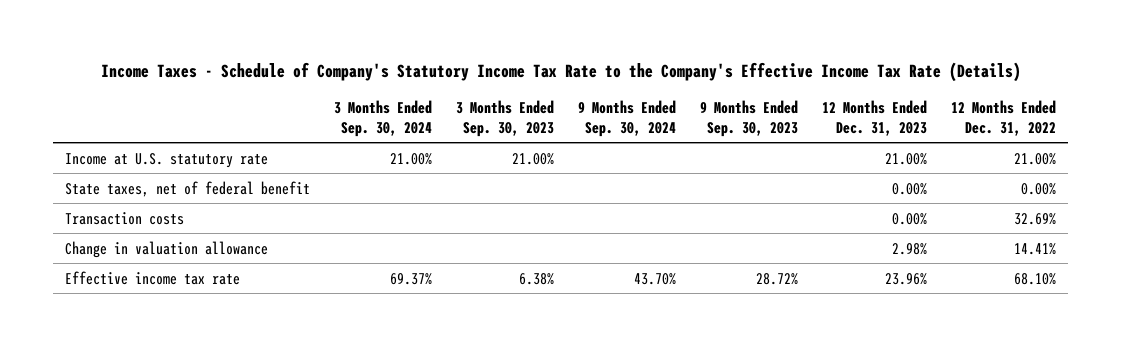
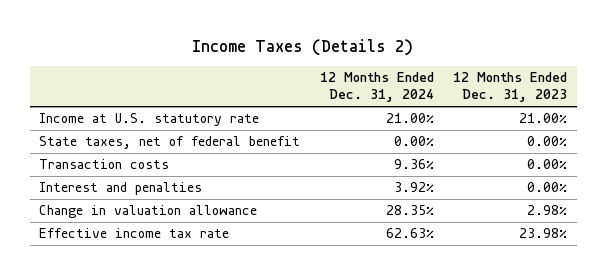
[100,62,1021,83] Income Taxes - Schedule of Company's Statutory Income Tax Rate to the Company's Effective Income Tax Rate (Details) -> [192,38,414,56] Income Taxes (Details 2)
[334,100,433,137] 3 Months Ended Sep. 30, 2024 -> none
[456,100,555,137] 3 Months Ended Sep. 30, 2023 -> none
[578,100,677,137] 9 Months Ended Sep. 30, 2024 -> none
[700,100,799,137] 9 Months Ended Sep. 30, 2023 -> none
[951,100,1057,136] 12 Months Ended Dec. 31, 2022 -> none
none -> [319,72,434,103] 12 Months Ended Dec. 31, 2024
none -> [39,182,203,196] Interest and penalties
[885,272,928,285] 23.96% -> [519,228,568,239] 23.98%

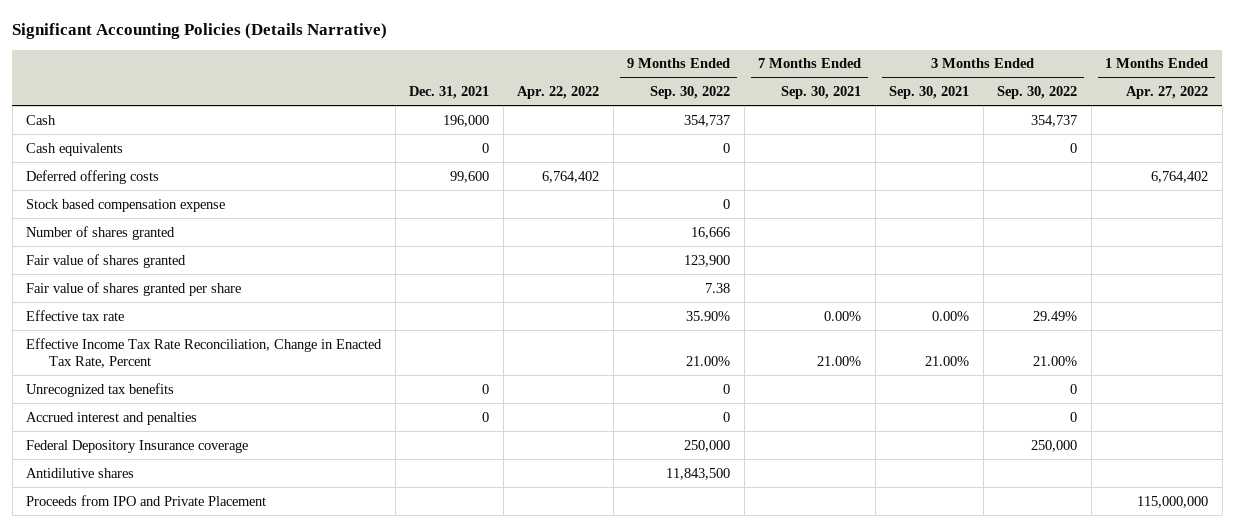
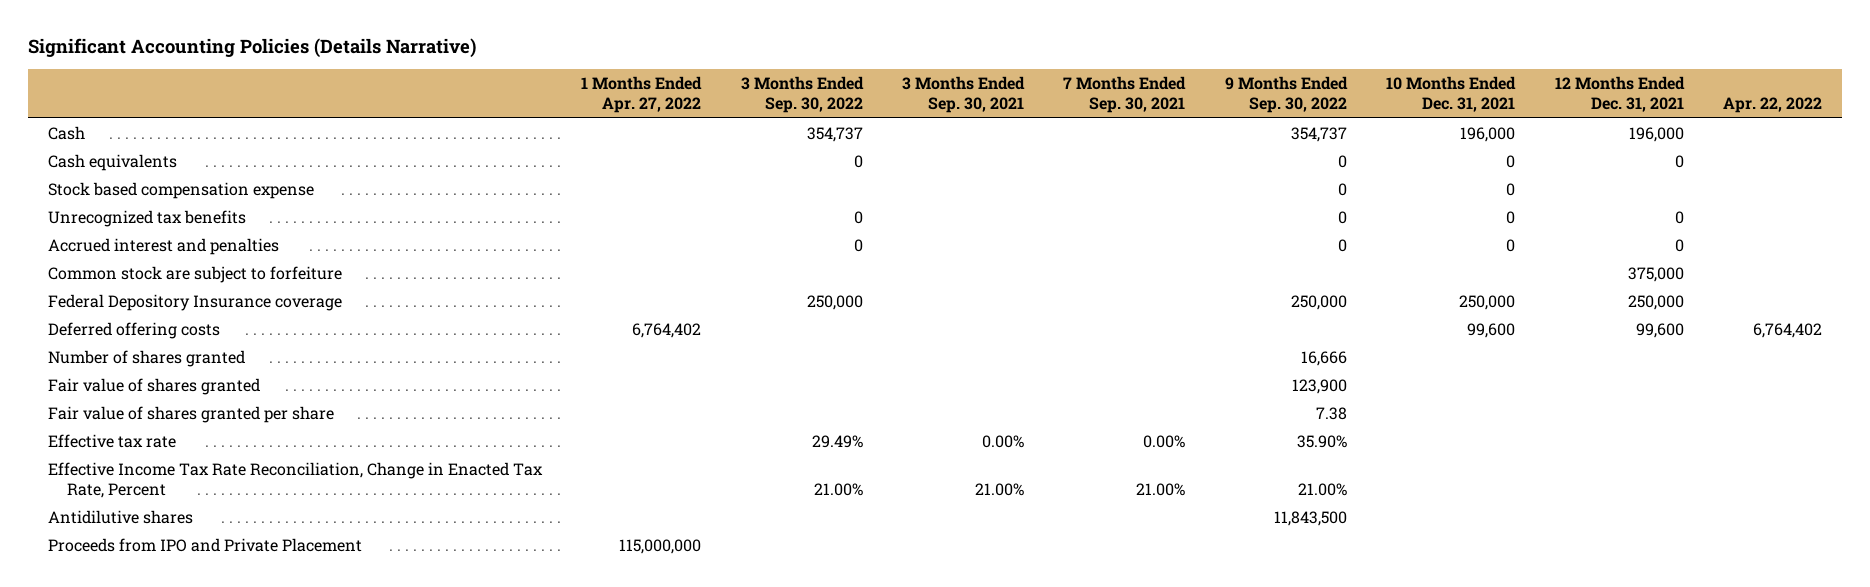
[409,86,490,100] Dec. 31, 2021 -> none
none -> [1386,76,1517,113] 10 Months Ended Dec. 31, 2021
none -> [1554,76,1685,113] 12 Months Ended Dec. 31, 2021
[26,382,175,397] Unrecognized tax benefits -> [47,210,246,228] Unrecognized tax benefits
[26,411,198,425] Accrued interest and penalties -> [47,238,279,256] Accrued interest and penalties
none -> [47,266,342,284] Common stock are subject to forfeiture
[26,439,249,453] Federal Depository Insurance coverage -> [47,294,342,312] Federal Depository Insurance coverage
[26,169,160,184] Deferred offering costs -> [47,322,220,340] Deferred offering costs

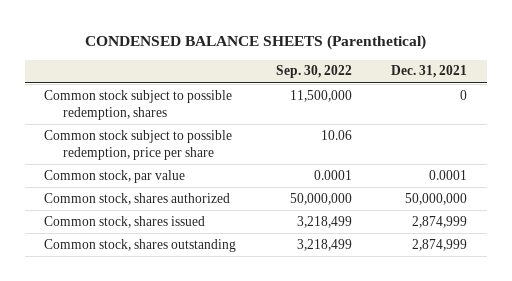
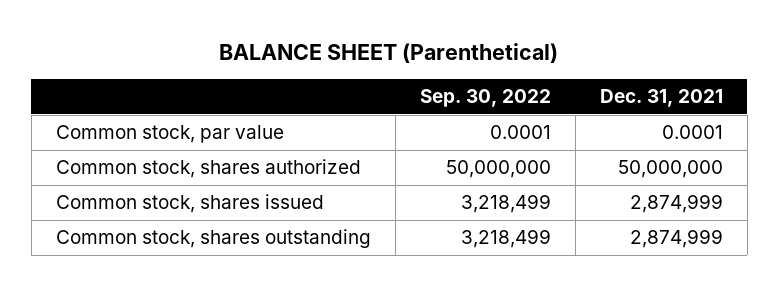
[84,34,426,50] CONDENSED BALANCE SHEETS (Parenthetical) -> [219,43,559,64] BALANCE SHEET (Parenthetical)
[44,89,233,120] Common stock subject to possible redemption, shares -> none
[44,129,233,160] Common stock subject to possible redemption, price per share -> none

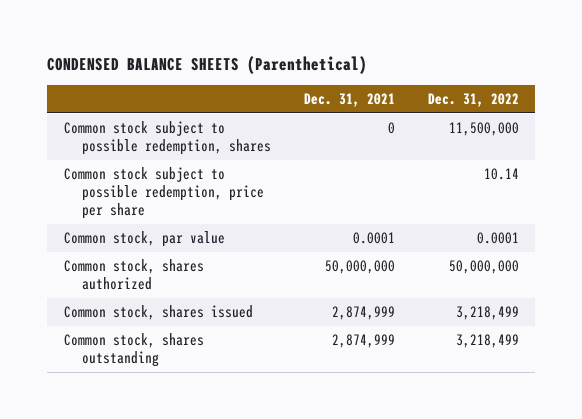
[219,43,559,64] BALANCE SHEET (Parenthetical) -> [47,56,368,75] CONDENSED BALANCE SHEETS (Parenthetical)
[419,89,551,108] Sep. 30, 2022 -> none
none -> [427,93,519,108] Dec. 31, 2022
none -> [63,121,271,156] Common stock subject to possible redemption, shares
none -> [63,167,264,220] Common stock subject to possible redemption, price per share

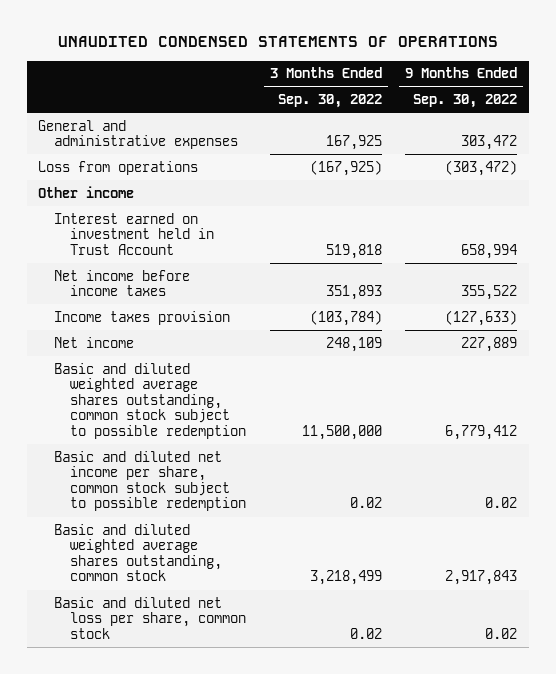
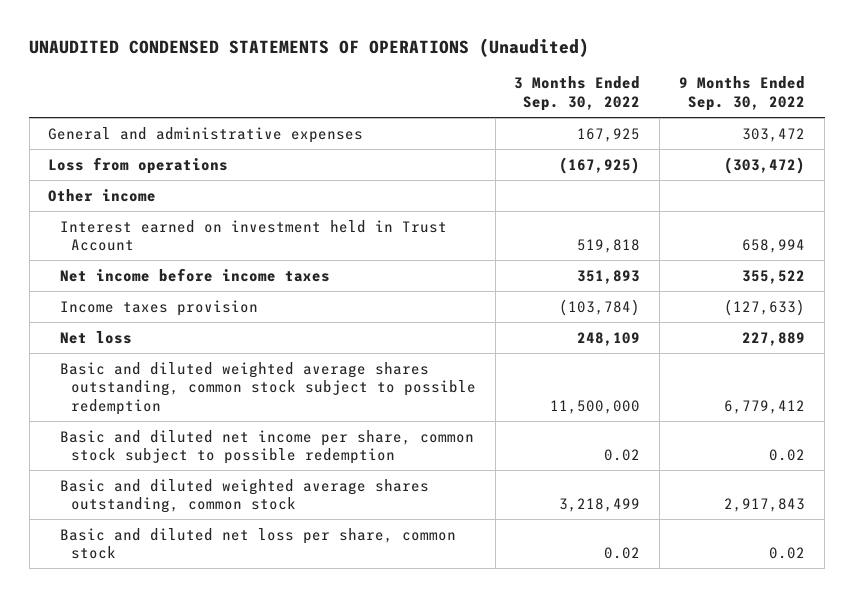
[57,36,498,48] UNAUDITED CONDENSED STATEMENTS OF OPERATIONS -> [29,37,590,57] UNAUDITED CONDENSED STATEMENTS OF OPERATIONS (Unaudited)
[54,336,135,348] Net income -> [59,330,132,344] Net loss

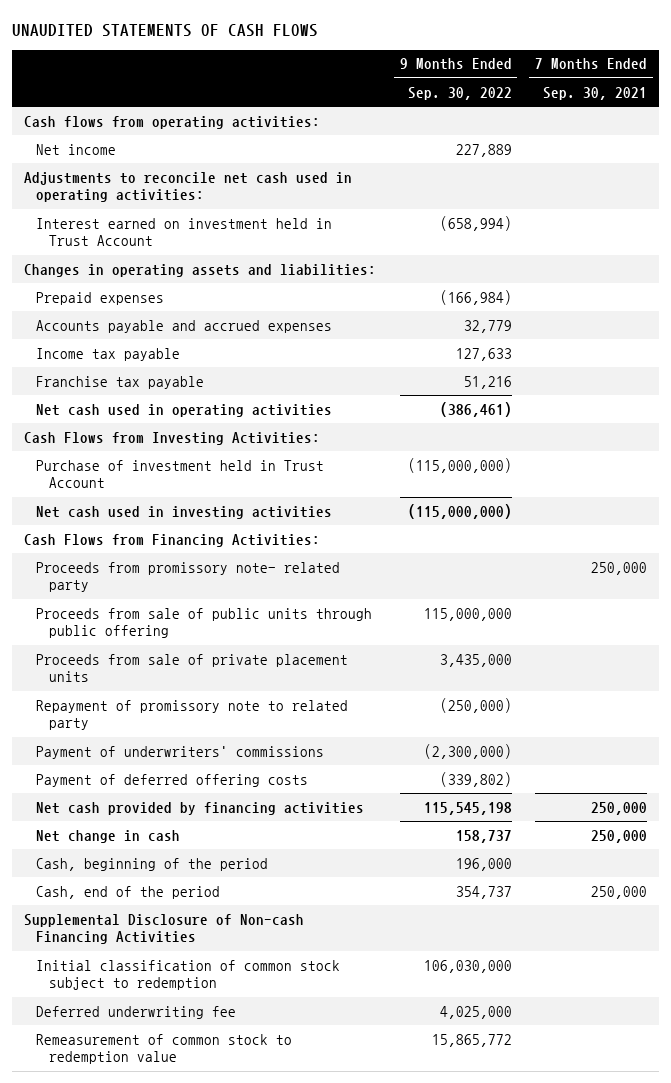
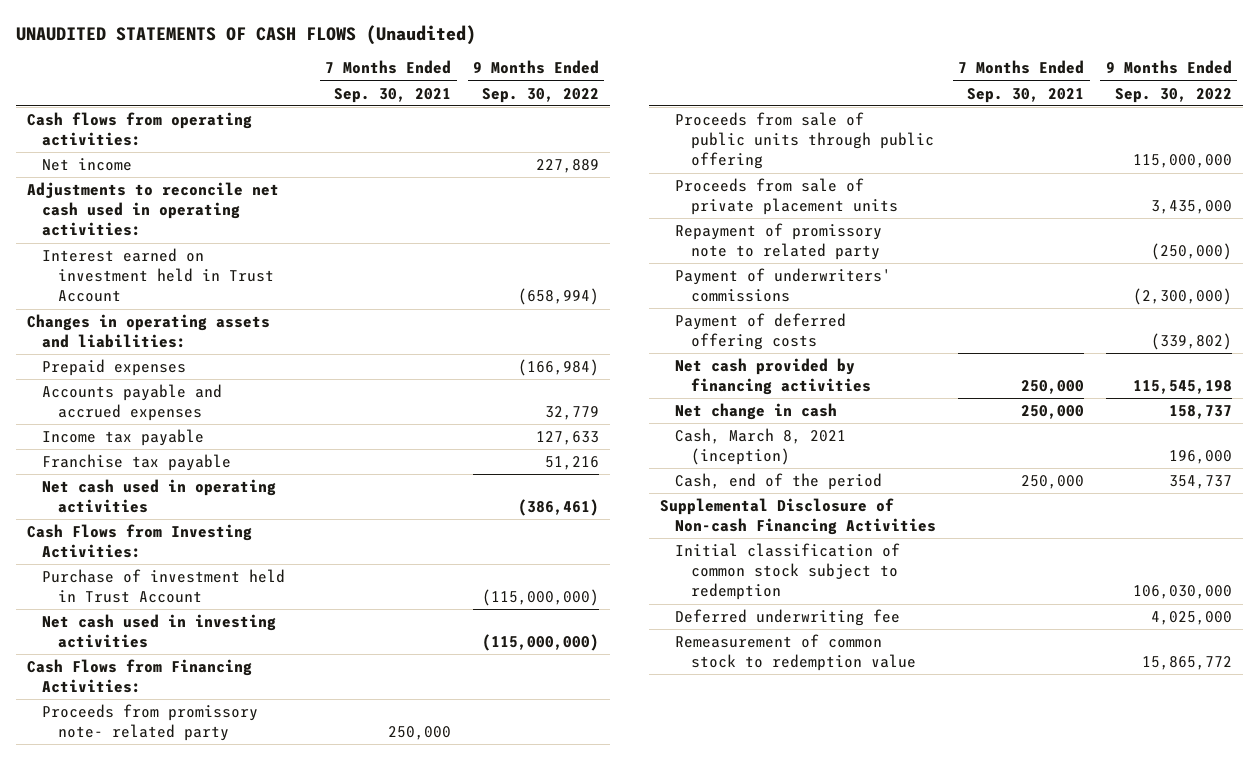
[12,23,319,37] UNAUDITED STATEMENTS OF CASH FLOWS -> [15,24,476,45] UNAUDITED STATEMENTS OF CASH FLOWS (Unaudited)
[36,857,269,871] Cash, beginning of the period -> [675,428,847,466] Cash, March 8, 2021 (inception)

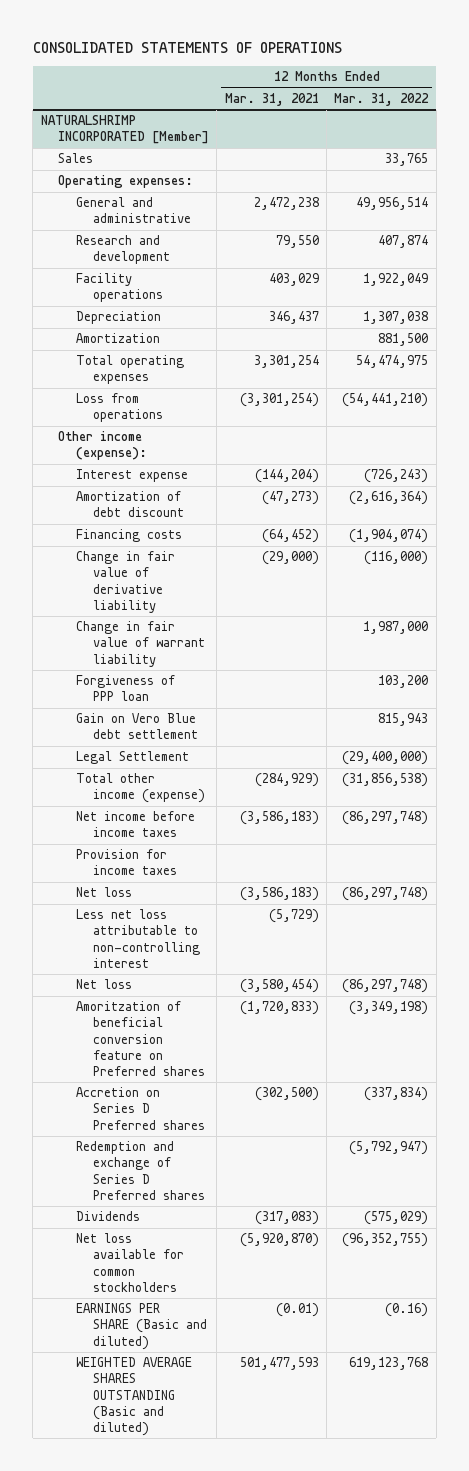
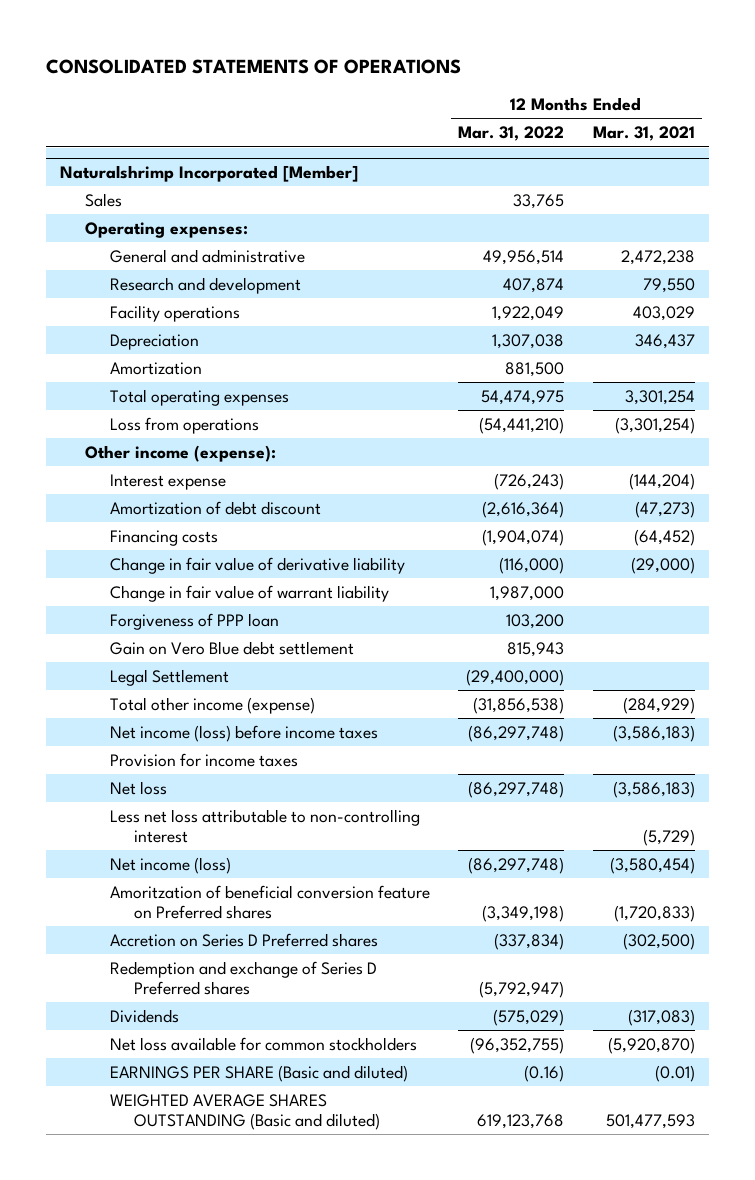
[40,115,210,145] NATURALSHRIMP INCORPORATED [Member] -> [60,164,359,182] Naturalshrimp Incorporated [Member]
[75,811,195,838] Net income before income taxes -> [109,724,378,742] Net income (loss) before income taxes
[75,979,132,990] Net loss -> [109,856,231,874] Net income (loss)

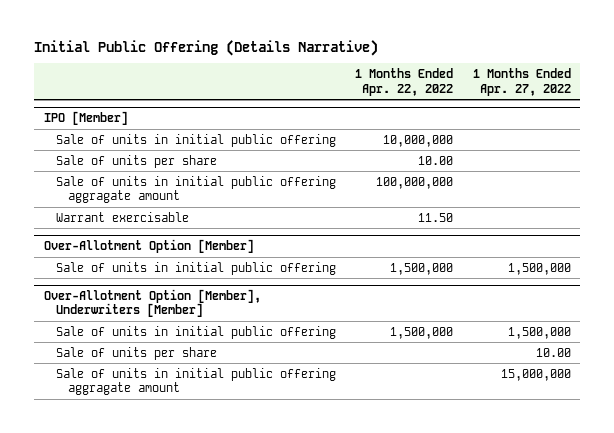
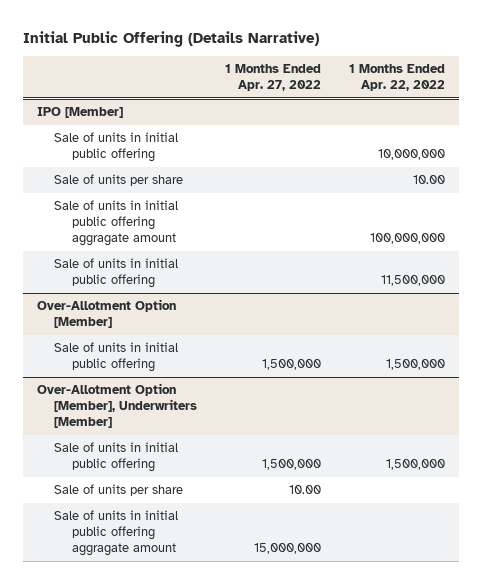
[55,211,189,222] Warrant exercisable -> none
none -> [54,258,179,289] Sale of units in initial public offering

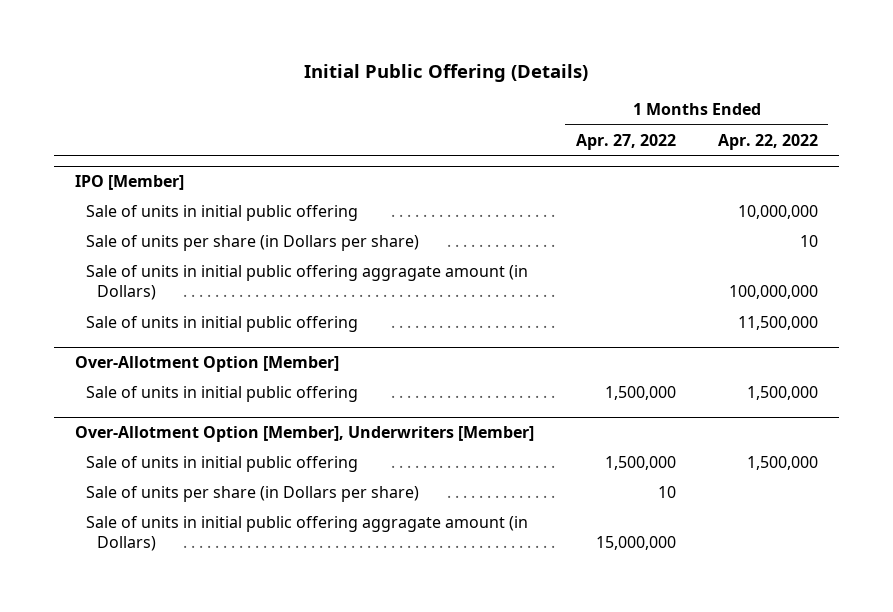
[22,30,319,47] Initial Public Offering (Details Narrative) -> [304,64,589,83] Initial Public Offering (Details)
[54,174,184,187] Sale of units per share -> [86,234,420,251] Sale of units per share (in Dollars per share)
[413,175,446,185] 10.00 -> [799,234,818,247] 10
[54,200,179,247] Sale of units in initial public offering aggragate amount -> [86,264,529,300] Sale of units in initial public offering aggragate amount (in Dollars)
[54,484,184,497] Sale of units per share -> [86,485,420,502] Sale of units per share (in Dollars per share)
[289,485,322,495] 10.00 -> [657,485,676,498] 10
[54,510,179,557] Sale of units in initial public offering aggragate amount -> [86,515,529,551] Sale of units in initial public offering aggragate amount (in Dollars)

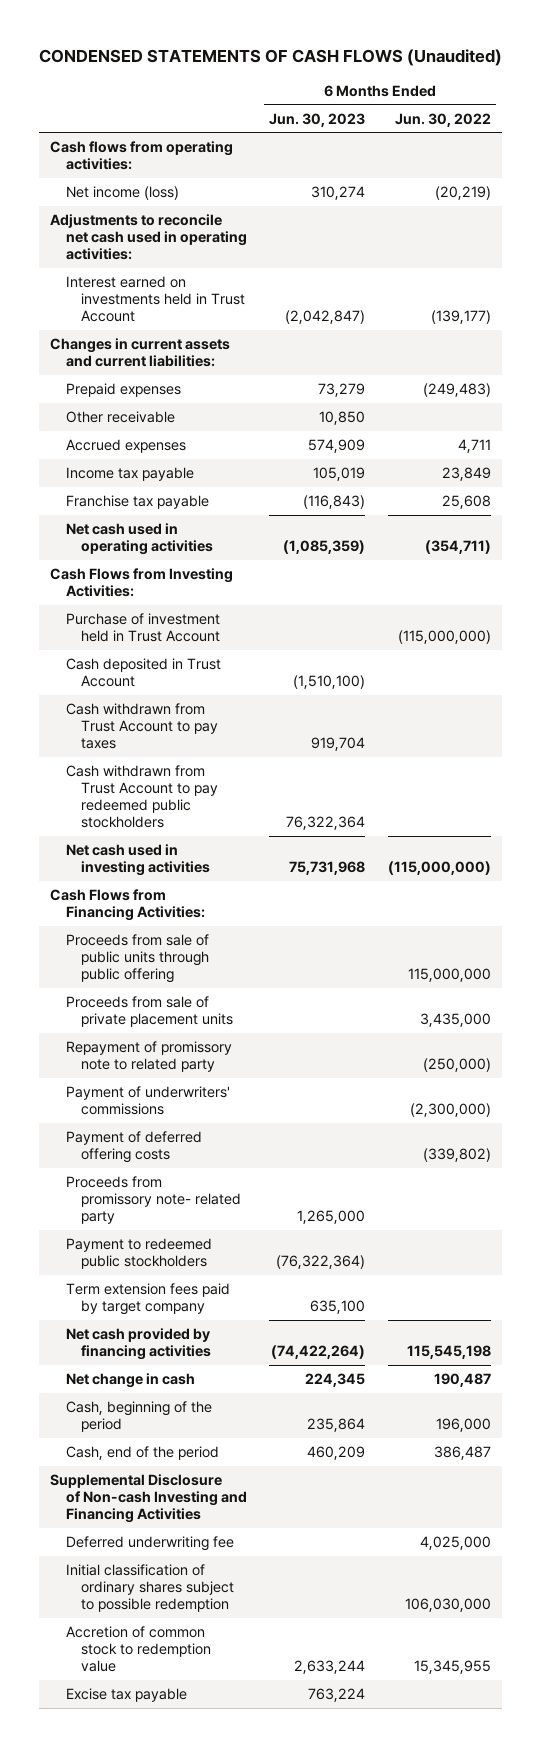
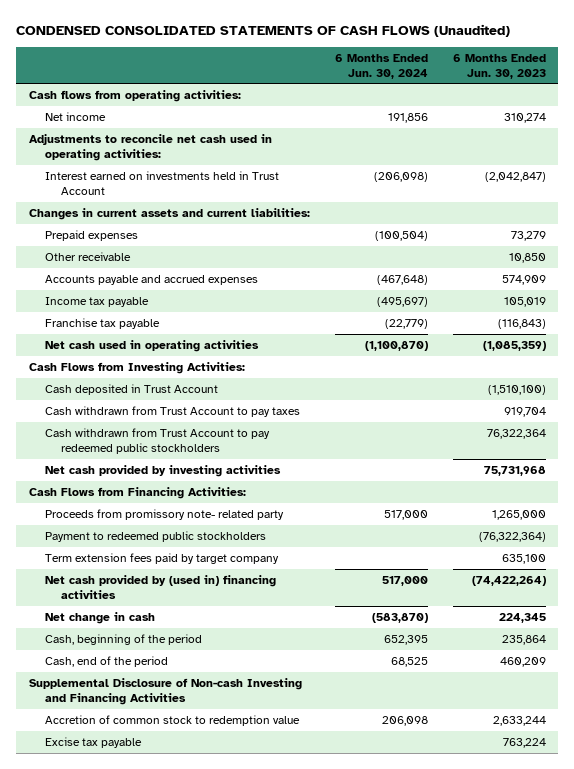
[39,48,503,66] CONDENSED STATEMENTS OF CASH FLOWS (Unaudited) -> [16,23,511,37] CONDENSED CONSOLIDATED STATEMENTS OF CASH FLOWS (Unaudited)
[394,112,491,127] Jun. 30, 2022 -> none
none -> [334,53,428,79] 6 Months Ended Jun. 30, 2024
[65,186,179,201] Net income (loss) -> [44,111,106,121] Net income
[65,439,186,454] Accrued expenses -> [44,274,258,285] Accounts payable and accrued expenses
[65,613,221,643] Purchase of investment held in Trust Account -> none
[65,844,211,877] Net cash used in investing activities -> [44,464,281,477] Net cash provided by investing activities
[65,934,210,984] Proceeds from sale of public units through public offering -> none
[65,996,234,1028] Proceeds from sale of private placement units -> none
[65,1041,232,1073] Repayment of promissory note to related party -> none
[65,1086,230,1116] Payment of underwriters' commissions -> none
[65,1131,202,1164] Payment of deferred offering costs -> none
[65,1328,212,1361] Net cash provided by financing activities -> [44,574,276,599] Net cash provided by (used in) financing activities
[65,1536,234,1552] Deferred underwriting fee -> none
[65,1564,235,1613] Initial classification of ordinary shares subject to possible redemption -> none

